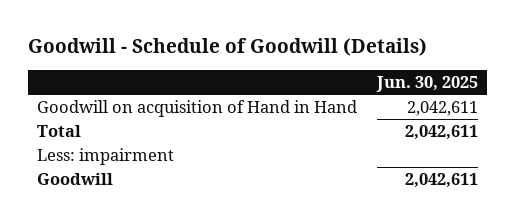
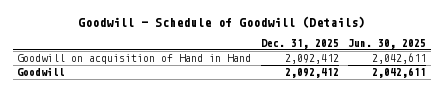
none -> [260,38,339,49] Dec. 31, 2025
[37,125,82,138] Total -> none
[37,148,175,166] Less: impairment -> none

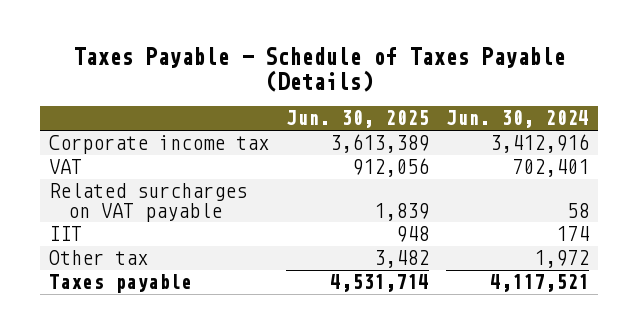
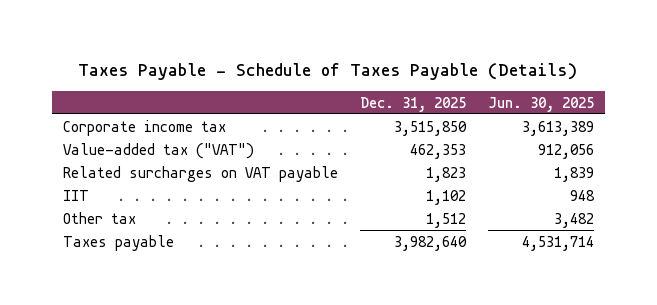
[446,110,590,129] Jun. 30, 2024 -> none
none -> [359,96,466,112] Dec. 31, 2025
[48,159,82,175] VAT -> [63,142,255,159] Value-added tax ("VAT")

